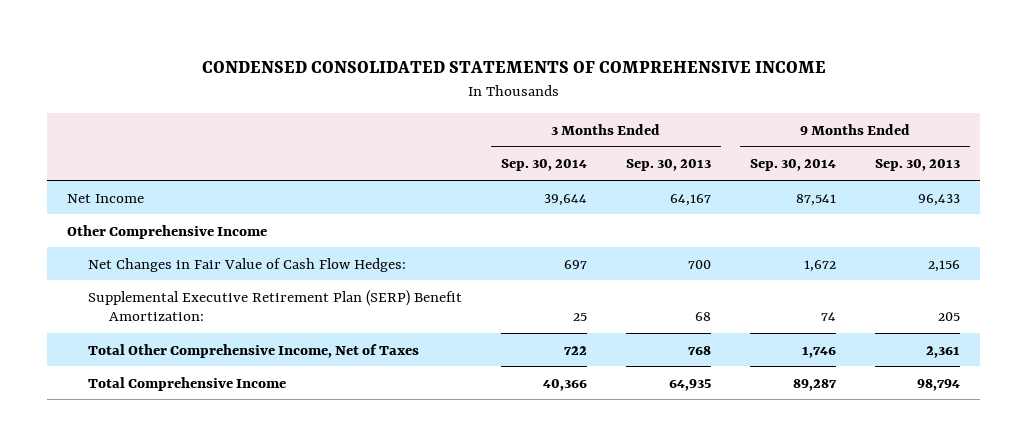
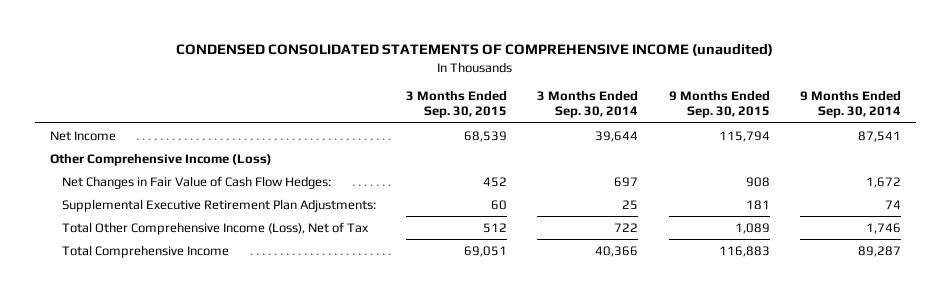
[201,61,826,74] CONDENSED CONSOLIDATED STATEMENTS OF COMPREHENSIVE INCOME -> [176,43,774,57] CONDENSED CONSOLIDATED STATEMENTS OF COMPREHENSIVE INCOME (unaudited)
[626,159,712,172] Sep. 30, 2013 -> none
[875,159,961,172] Sep. 30, 2013 -> none
none -> [406,89,508,119] 3 Months Ended Sep. 30, 2015
none -> [668,89,770,119] 9 Months Ended Sep. 30, 2015
[66,224,267,239] Other Comprehensive Income -> [49,152,272,166] Other Comprehensive Income (Loss)
[87,289,462,322] Supplemental Executive Retirement Plan (SERP) Benefit Amortization: -> [61,198,376,212] Supplemental Executive Retirement Plan Adjustments:
[87,343,419,358] Total Other Comprehensive Income, Net of Taxes -> [61,221,369,235] Total Other Comprehensive Income (Loss), Net of Tax

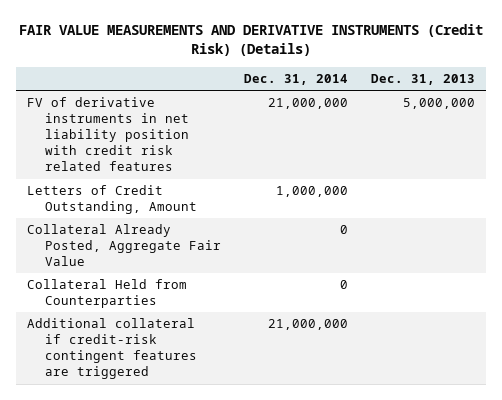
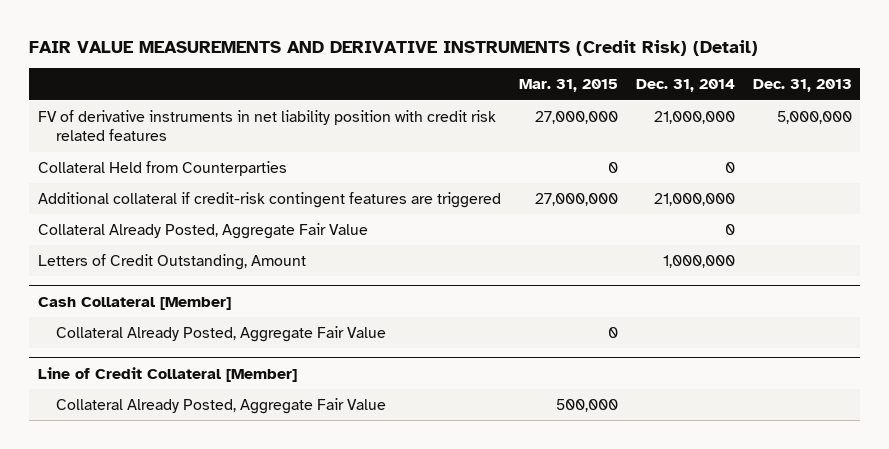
[19,24,484,57] FAIR VALUE MEASUREMENTS AND DERIVATIVE INSTRUMENTS (Credit Risk) (Details) -> [28,39,758,56] FAIR VALUE MEASUREMENTS AND DERIVATIVE INSTRUMENTS (Credit Risk) (Detail)
none -> [518,79,618,93] Mar. 31, 2015
[27,224,222,267] Collateral Already Posted, Aggregate Fair Value -> [37,222,368,239] Collateral Already Posted, Aggregate Fair Value
[27,185,198,215] Letters of Credit Outstanding, Amount -> [37,253,306,270] Letters of Credit Outstanding, Amount
none -> [37,296,231,310] Cash Collateral [Member]
none -> [55,325,386,342] Collateral Already Posted, Aggregate Fair Value
none -> [37,366,297,382] Line of Credit Collateral [Member]
none -> [55,397,386,414] Collateral Already Posted, Aggregate Fair Value

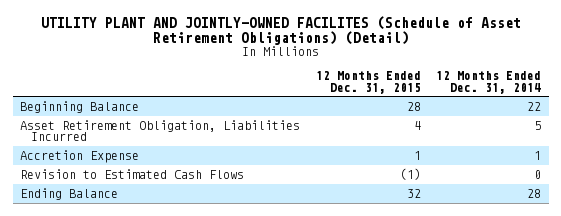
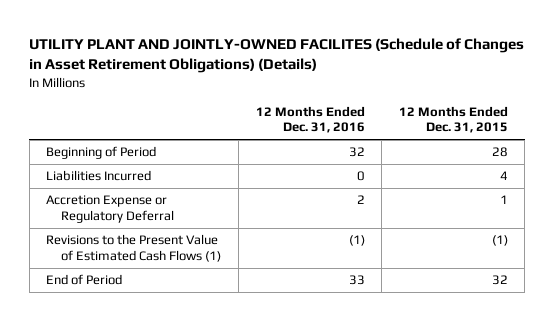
[40,15,521,46] UTILITY PLANT AND JOINTLY-OWNED FACILITES (Schedule of Asset Retirement Obligations) (Detail) -> [29,38,525,74] UTILITY PLANT AND JOINTLY-OWNED FACILITES (Schedule of Changes in Asset Retirement Obligations) (Details)
[435,71,541,94] 12 Months Ended Dec. 31, 2014 -> none
none -> [255,105,365,134] 12 Months Ended Dec. 31, 2016
[20,100,140,113] Beginning Balance -> [46,146,157,160] Beginning of Period
[20,119,301,142] Asset Retirement Obligation, Liabilities Incurred -> [46,170,152,182] Liabilities Incurred
[20,149,140,163] Accretion Expense -> [46,195,175,223] Accretion Expense or Regulatory Deferral
[20,168,245,179] Revision to Estimated Cash Flows -> [46,234,222,262] Revisions to the Present Value of Estimated Cash Flows (1)
[20,187,119,200] Ending Balance -> [46,274,123,286] End of Period

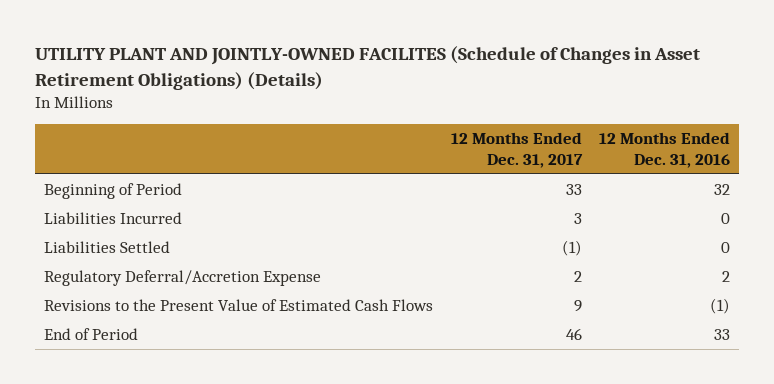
[398,105,508,134] 12 Months Ended Dec. 31, 2015 -> none
none -> [450,132,583,168] 12 Months Ended Dec. 31, 2017
none -> [43,241,170,254] Liabilities Settled
[46,195,175,223] Accretion Expense or Regulatory Deferral -> [43,270,321,287] Regulatory Deferral/Accretion Expense
[46,234,222,262] Revisions to the Present Value of Estimated Cash Flows (1) -> [43,299,433,312] Revisions to the Present Value of Estimated Cash Flows

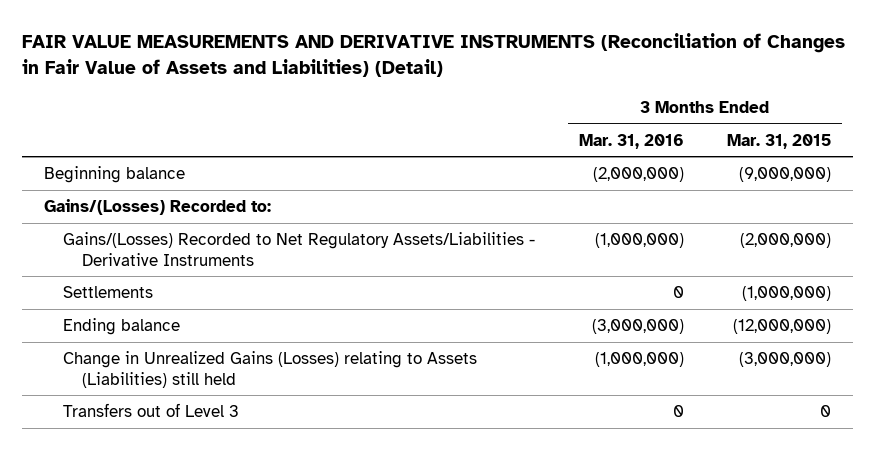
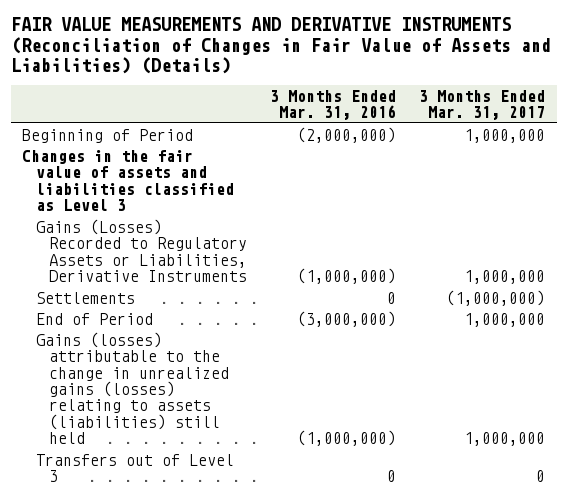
[22,33,846,78] FAIR VALUE MEASUREMENTS AND DERIVATIVE INSTRUMENTS (Reconciliation of Changes in Fair Value of Assets and Liabilities) (Detail) -> [10,17,551,75] FAIR VALUE MEASUREMENTS AND DERIVATIVE INSTRUMENTS (Reconciliation of Changes in Fair Value of Assets and Liabilities) (Details)
[727,133,832,149] Mar. 31, 2015 -> none
none -> [419,89,546,121] 3 Months Ended Mar. 31, 2017
[44,166,186,184] Beginning balance -> [22,128,194,143] Beginning of Period
[44,199,272,216] Gains/(Losses) Recorded to: -> [22,149,234,212] Changes in the fair value of assets and liabilities classified as Level 3
[63,232,536,266] Gains/(Losses) Recorded to Net Regulatory Assets/Liabilities - Derivative Instruments -> [35,218,248,283] Gains (Losses) Recorded to Regulatory Assets or Liabilities, Derivative Instruments
[63,318,181,336] Ending balance -> [35,312,153,325] End of Period
[63,351,478,388] Change in Unrealized Gains (Losses) relating to Assets (Liabilities) still held -> [35,331,230,445] Gains (losses) attributable to the change in unrealized gains (losses) relating to assets (liabilities) still held

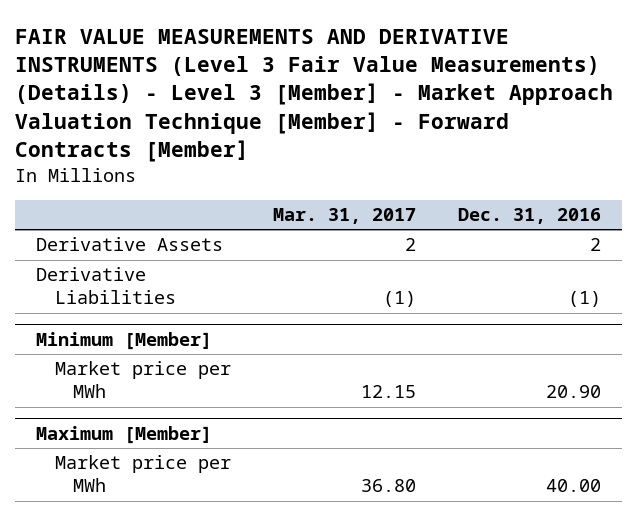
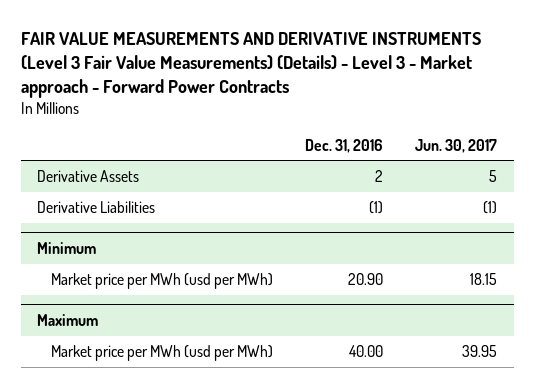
[15,28,614,163] FAIR VALUE MEASUREMENTS AND DERIVATIVE INSTRUMENTS (Level 3 Fair Value Measurements) (Details) - Level 3 [Member] - Market Approach Valuation Technique [Member] - Forward Contracts [Member] -> [21,32,482,99] FAIR VALUE MEASUREMENTS AND DERIVATIVE INSTRUMENTS (Level 3 Fair Value Measurements) (Details) - Level 3 - Market approach - Forward Power Contracts
[272,208,416,225] Mar. 31, 2017 -> none
none -> [415,138,498,153] Jun. 30, 2017
[36,331,213,350] Minimum [Member] -> [37,241,97,254] Minimum
[54,361,231,399] Market price per MWh -> [50,273,273,290] Market price per MWh (usd per MWh)
[36,425,213,444] Maximum [Member] -> [37,313,99,326] Maximum
[54,455,231,493] Market price per MWh -> [50,345,273,362] Market price per MWh (usd per MWh)

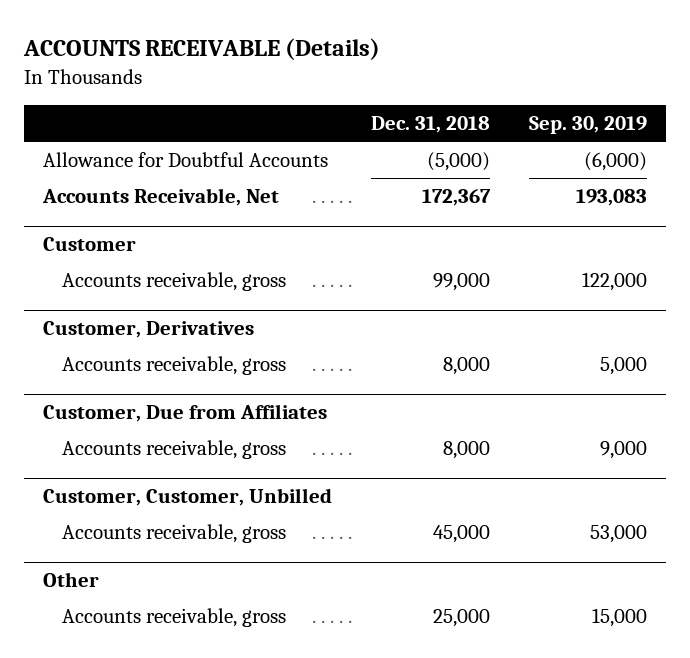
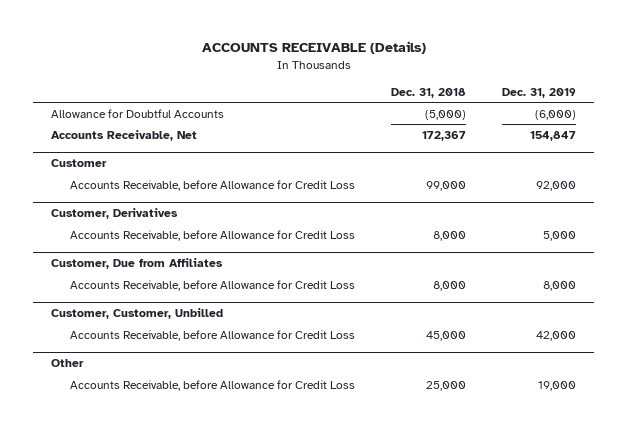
[528,116,647,135] Sep. 30, 2019 -> none
none -> [501,87,576,98] Dec. 31, 2019
[62,272,287,292] Accounts receivable, gross -> [69,179,355,191] Accounts Receivable, before Allowance for Credit Loss
[62,356,287,376] Accounts receivable, gross -> [69,229,355,241] Accounts Receivable, before Allowance for Credit Loss
[62,440,287,460] Accounts receivable, gross -> [69,279,355,291] Accounts Receivable, before Allowance for Credit Loss
[62,524,287,544] Accounts receivable, gross -> [69,329,355,341] Accounts Receivable, before Allowance for Credit Loss
[62,608,287,628] Accounts receivable, gross -> [69,379,355,391] Accounts Receivable, before Allowance for Credit Loss

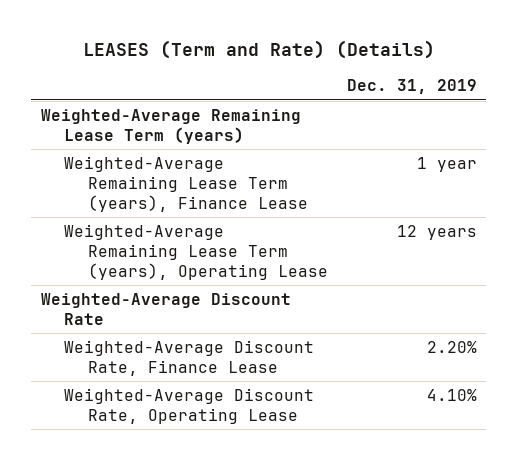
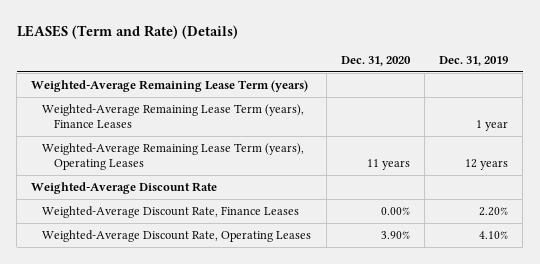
none -> [340,56,411,67] Dec. 31, 2020
[64,155,308,212] Weighted-Average Remaining Lease Term (years), Finance Lease -> [42,103,305,129] Weighted-Average Remaining Lease Term (years), Finance Leases
[64,223,328,280] Weighted-Average Remaining Lease Term (years), Operating Lease -> [42,142,305,171] Weighted-Average Remaining Lease Term (years), Operating Leases
[64,339,315,376] Weighted-Average Discount Rate, Finance Lease -> [42,205,300,218] Weighted-Average Discount Rate, Finance Leases
[64,387,315,424] Weighted-Average Discount Rate, Operating Lease -> [42,229,312,242] Weighted-Average Discount Rate, Operating Leases

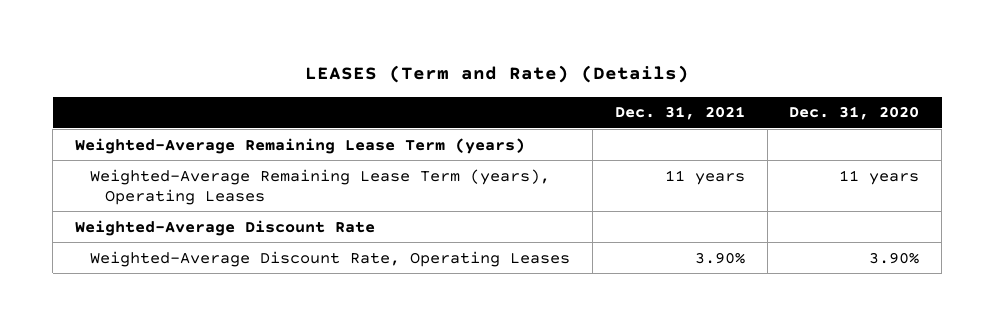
[439,56,509,67] Dec. 31, 2019 -> none
none -> [614,106,745,121] Dec. 31, 2021
[42,103,305,129] Weighted-Average Remaining Lease Term (years), Finance Leases -> none
[42,205,300,218] Weighted-Average Discount Rate, Finance Leases -> none

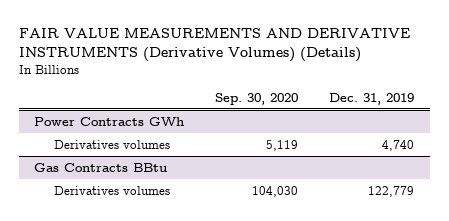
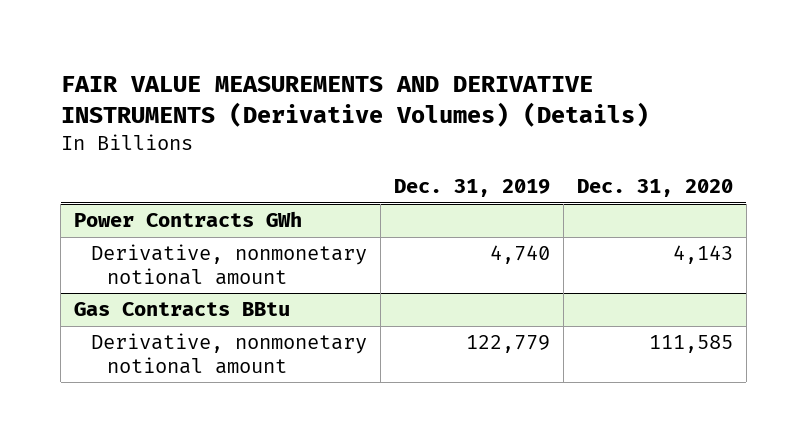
[215,92,299,105] Sep. 30, 2020 -> none
none -> [576,179,733,198] Dec. 31, 2020
[54,139,171,149] Derivatives volumes -> [90,244,367,285] Derivative, nonmonetary notional amount
[54,185,171,195] Derivatives volumes -> [90,333,367,374] Derivative, nonmonetary notional amount

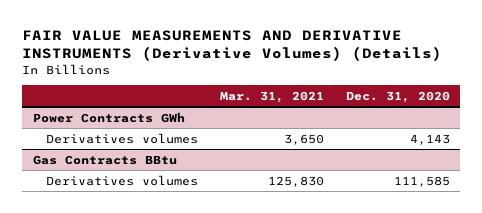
[393,179,550,198] Dec. 31, 2019 -> none
none -> [219,90,324,103] Mar. 31, 2021
[90,244,367,285] Derivative, nonmonetary notional amount -> [46,132,199,144] Derivatives volumes
[90,333,367,374] Derivative, nonmonetary notional amount -> [46,174,199,186] Derivatives volumes

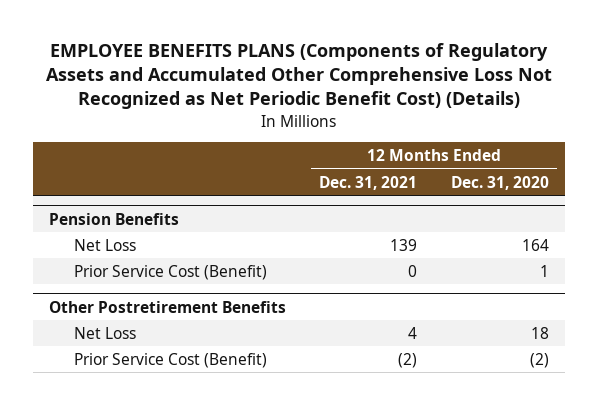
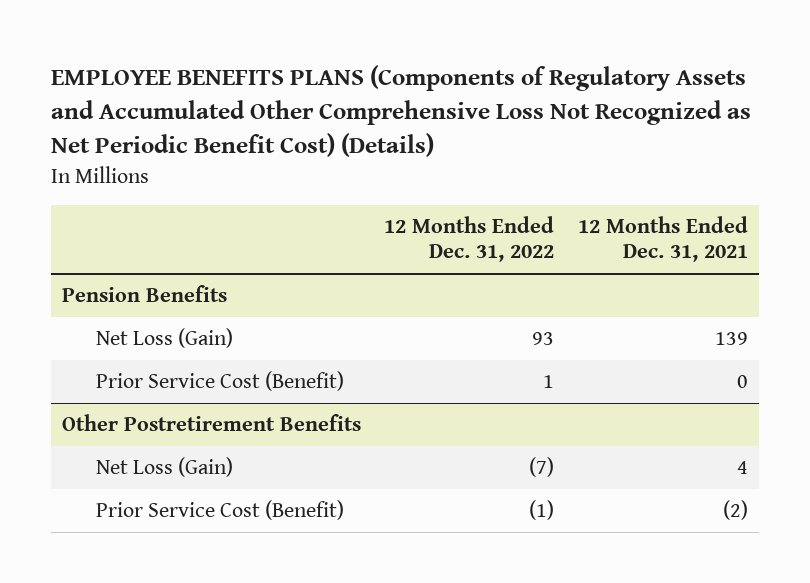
[450,175,549,190] Dec. 31, 2020 -> none
none -> [384,215,555,263] 12 Months Ended Dec. 31, 2022
[74,238,137,251] Net Loss -> [95,328,233,349] Net Loss (Gain)
[74,326,137,339] Net Loss -> [95,457,233,478] Net Loss (Gain)

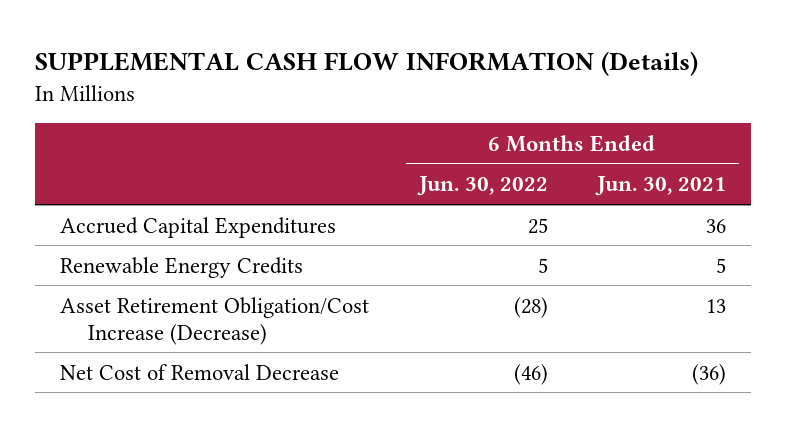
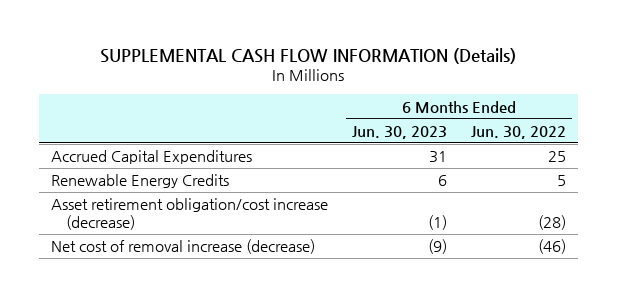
[595,176,727,197] Jun. 30, 2021 -> none
none -> [351,125,447,139] Jun. 30, 2023
[59,296,369,345] Asset Retirement Obligation/Cost Increase (Decrease) -> [50,198,328,231] Asset retirement obligation/cost increase (decrease)
[59,363,339,380] Net Cost of Removal Decrease -> [50,239,315,255] Net cost of removal increase (decrease)

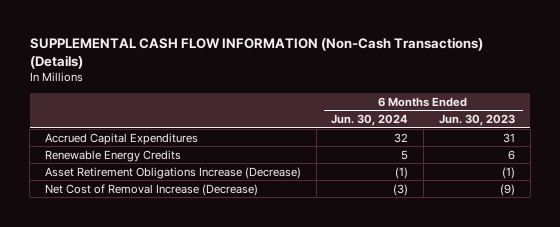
[100,47,517,64] SUPPLEMENTAL CASH FLOW INFORMATION (Details) -> [29,36,483,69] SUPPLEMENTAL CASH FLOW INFORMATION (Non-Cash Transactions) (Details)
[470,125,566,139] Jun. 30, 2022 -> none
none -> [331,114,409,127] Jun. 30, 2024
[50,198,328,231] Asset retirement obligation/cost increase (decrease) -> [44,166,301,179] Asset Retirement Obligations Increase (Decrease)
[50,239,315,255] Net cost of removal increase (decrease) -> [44,183,258,196] Net Cost of Removal Increase (Decrease)

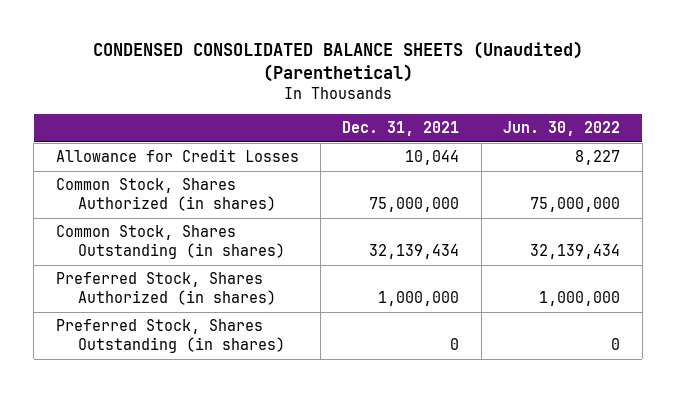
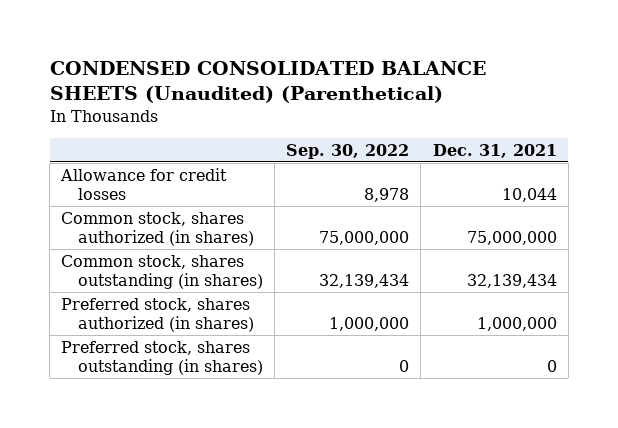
[503,121,621,137] Jun. 30, 2022 -> none
none -> [286,143,410,159] Sep. 30, 2022
[55,149,299,163] Allowance for Credit Losses -> [60,167,228,201] Allowance for credit losses
[55,178,276,212] Common Stock, Shares Authorized (in shares) -> [61,211,254,247] Common stock, shares authorized (in shares)
[55,225,285,260] Common Stock, Shares Outstanding (in shares) -> [61,254,263,290] Common stock, shares outstanding (in shares)
[55,272,276,306] Preferred Stock, Shares Authorized (in shares) -> [61,297,254,333] Preferred stock, shares authorized (in shares)
[55,319,285,354] Preferred Stock, Shares Outstanding (in shares) -> [61,340,263,376] Preferred stock, shares outstanding (in shares)

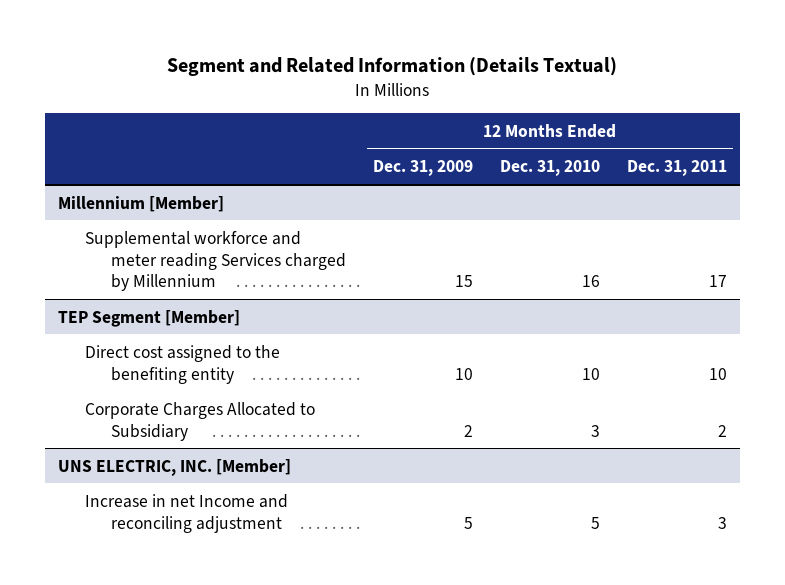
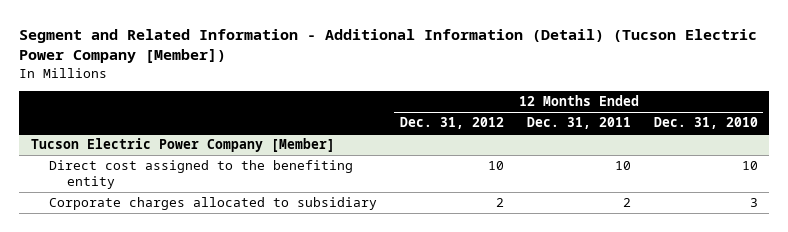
[167,56,618,76] Segment and Related Information (Details Textual) -> [19,28,758,64] Segment and Related Information - Additional Information (Detail) (Tucson Electric Power Company [Member])
[373,160,474,177] Dec. 31, 2009 -> none
none -> [399,117,504,130] Dec. 31, 2012
[58,195,225,212] Millennium [Member] -> none
[84,230,347,292] Supplemental workforce and meter reading Services charged by Millennium -> none
[58,309,241,327] TEP Segment [Member] -> none
none -> [30,138,335,153] Tucson Electric Power Company [Member]
[58,458,292,476] UNS ELECTRIC, INC. [Member] -> none
[84,493,288,533] Increase in net Income and reconciling adjustment -> none
[84,401,315,441] Corporate Charges Allocated to Subsidiary -> [48,197,377,211] Corporate charges allocated to subsidiary

